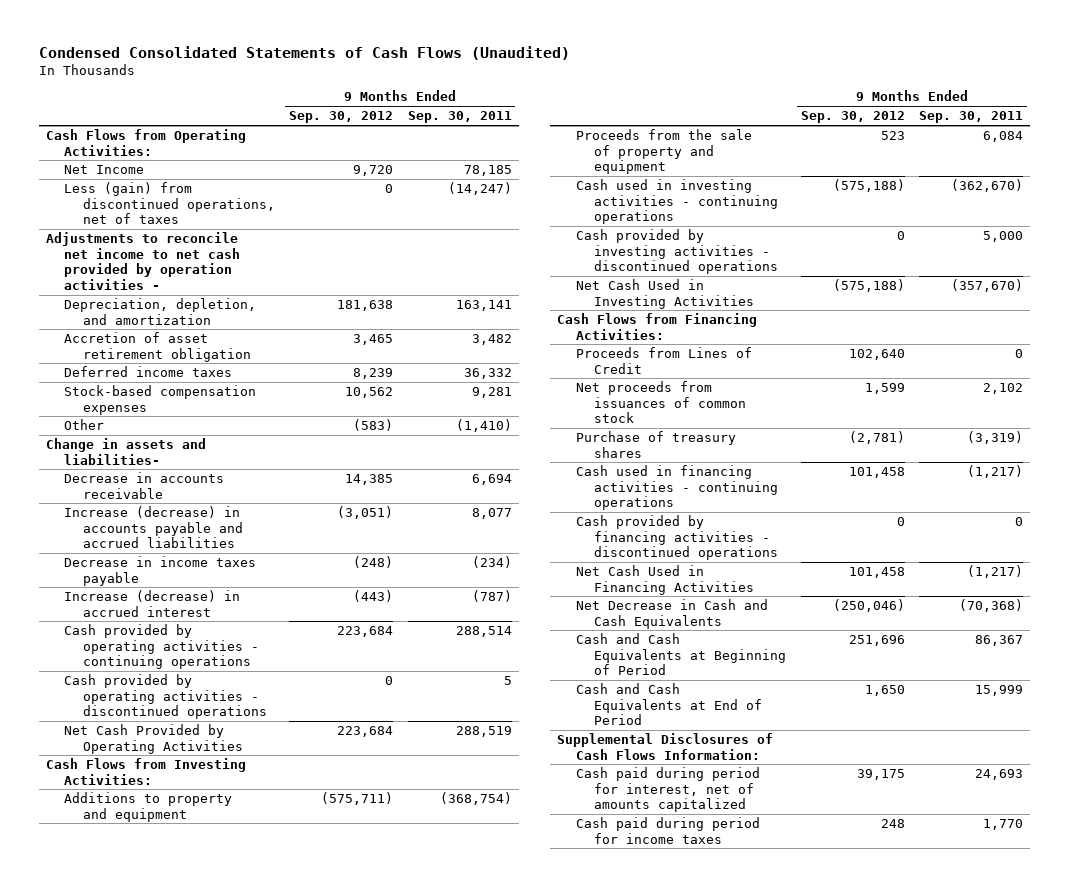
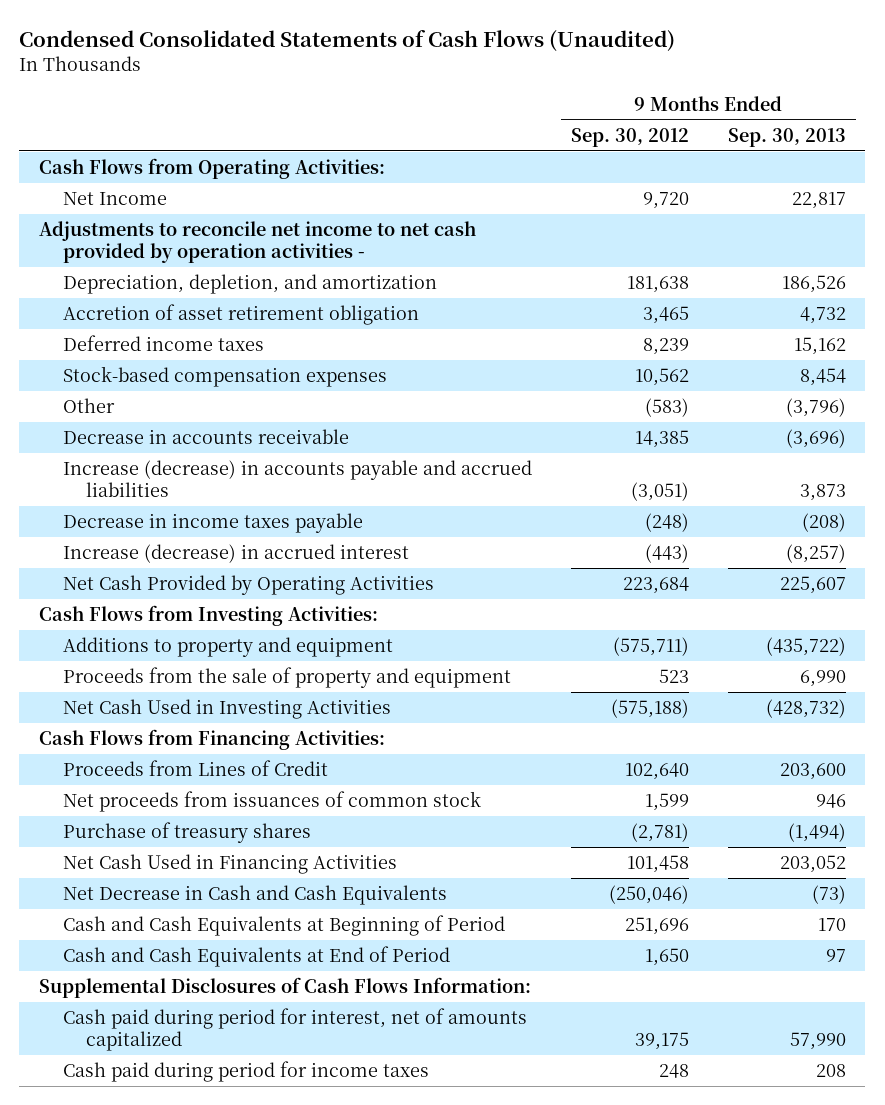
[407,111,512,124] Sep. 30, 2011 -> none
none -> [727,127,846,147] Sep. 30, 2013
[64,181,275,225] Less (gain) from discontinued operations, net of taxes -> none
[45,437,206,465] Change in assets and liabilities- -> none
[64,623,259,670] Cash provided by operating activities - continuing operations -> none
[64,673,267,720] Cash provided by operating activities - discontinued operations -> none
[575,178,779,225] Cash used in investing activities - continuing operations -> none
[575,228,779,275] Cash provided by investing activities - discontinued operations -> none
[575,464,779,511] Cash used in financing activities - continuing operations -> none
[575,514,779,561] Cash provided by financing activities - discontinued operations -> none

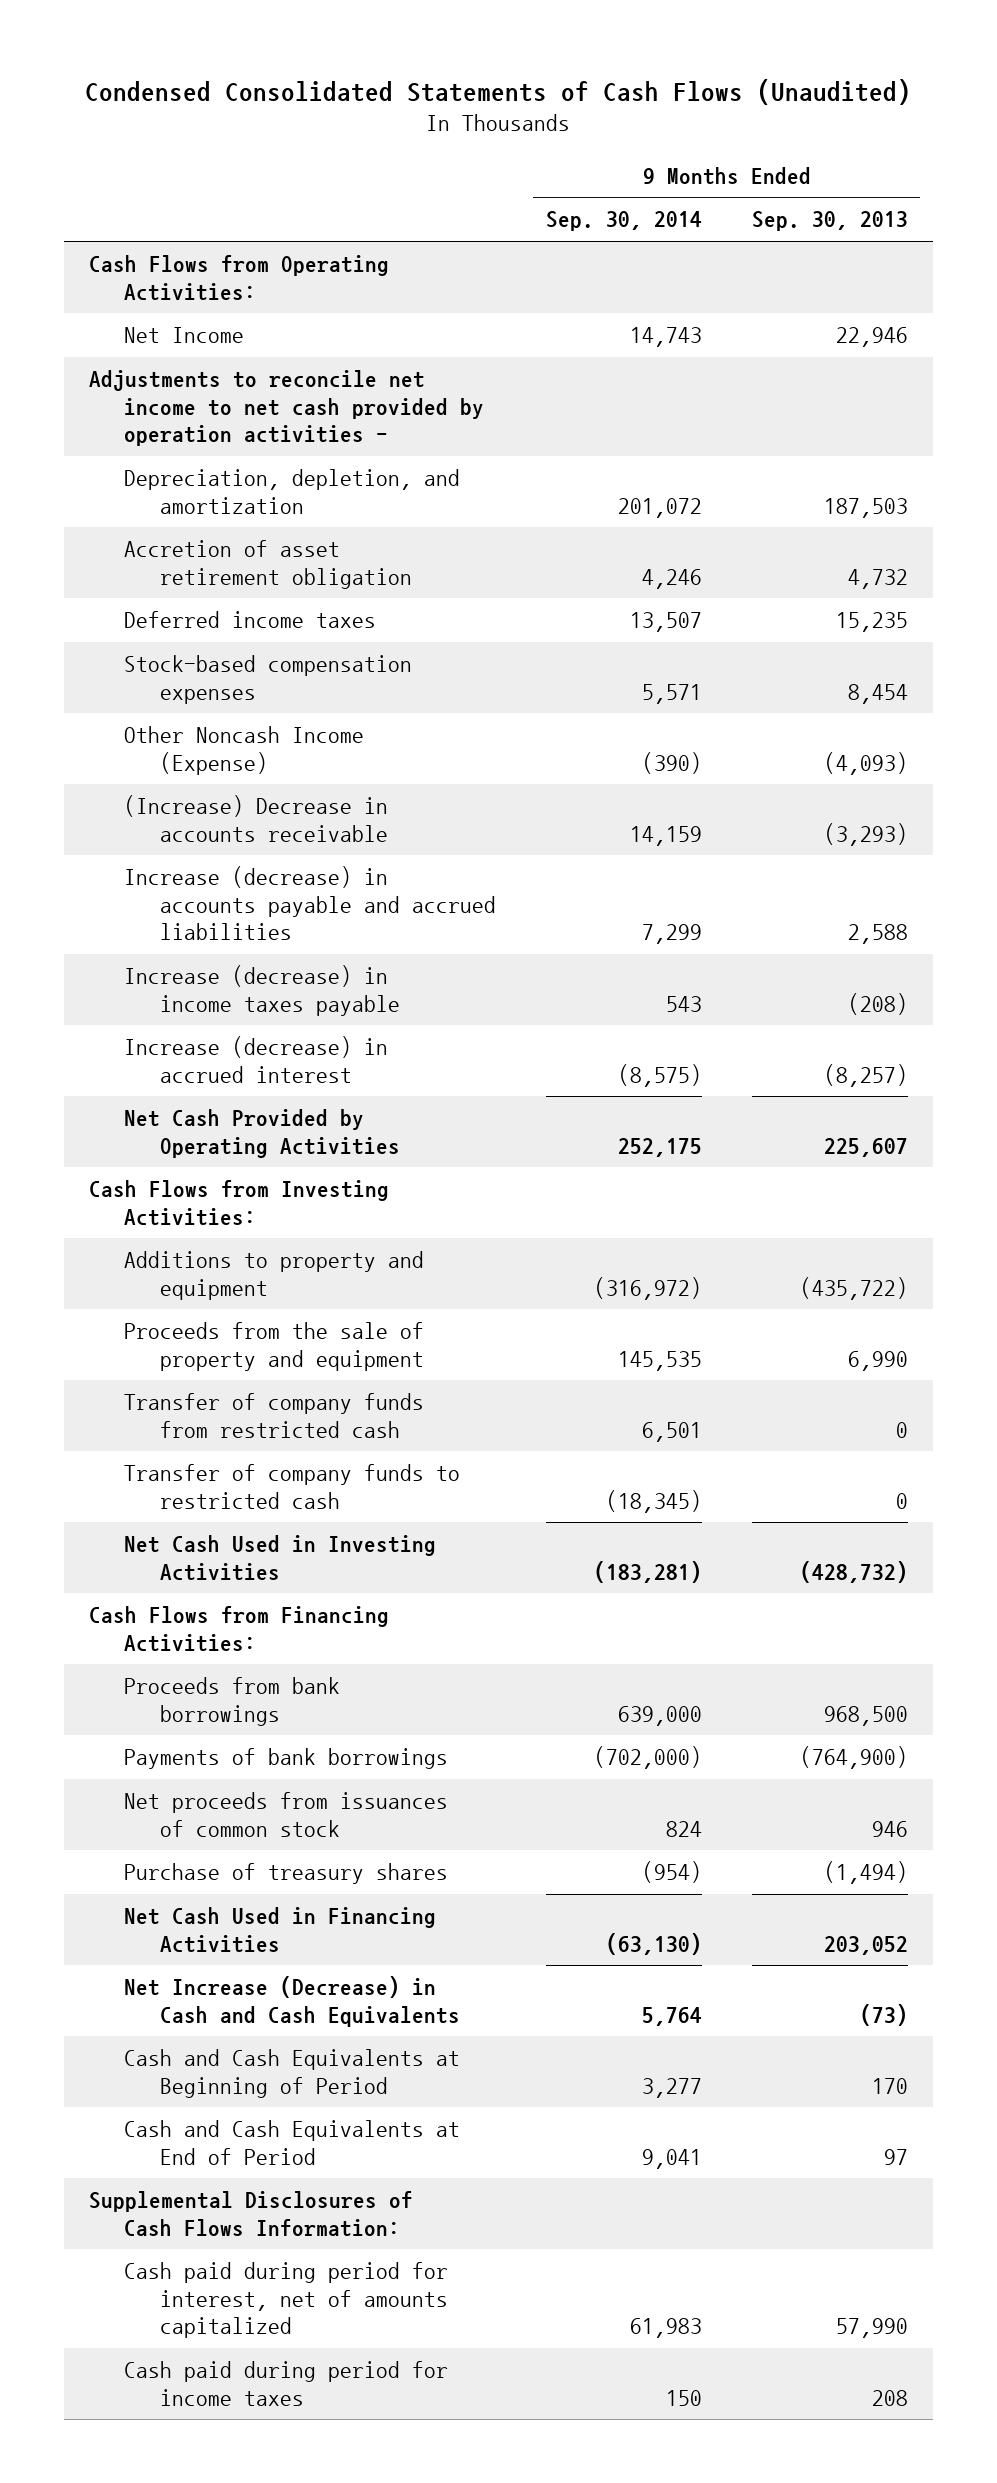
[570,127,689,147] Sep. 30, 2012 -> none
none -> [545,211,702,232] Sep. 30, 2014
[791,191,846,209] 22,817 -> [835,327,908,348] 22,946
[781,274,846,293] 186,526 -> [823,497,908,518] 187,503
[793,336,846,355] 15,162 -> [835,612,908,633] 15,235
[62,397,115,413] Other -> none
none -> [124,726,365,775] Other Noncash Income (Expense)
[62,428,349,444] Decrease in accounts receivable -> [124,795,389,842] (Increase) Decrease in accounts receivable
[785,428,846,448] (3,696) -> [823,822,908,846] (3,293)
[799,483,846,501] 3,873 -> [847,924,908,945] 2,588
[62,512,363,533] Decrease in income taxes payable -> [124,965,400,1016] Increase (decrease) in income taxes payable
none -> [124,1393,425,1438] Transfer of company funds from restricted cash
none -> [124,1464,461,1509] Transfer of company funds to restricted cash
[62,759,328,776] Proceeds from Lines of Credit -> [124,1677,341,1726] Proceeds from bank borrowings
[779,762,846,780] 203,600 -> [823,1705,908,1726] 968,500
none -> [124,1748,449,1770] Payments of bank borrowings
[62,884,447,905] Net Decrease in Cash and Cash Equivalents -> [124,1976,460,2027] Net Increase (Decrease) in Cash and Cash Equivalents

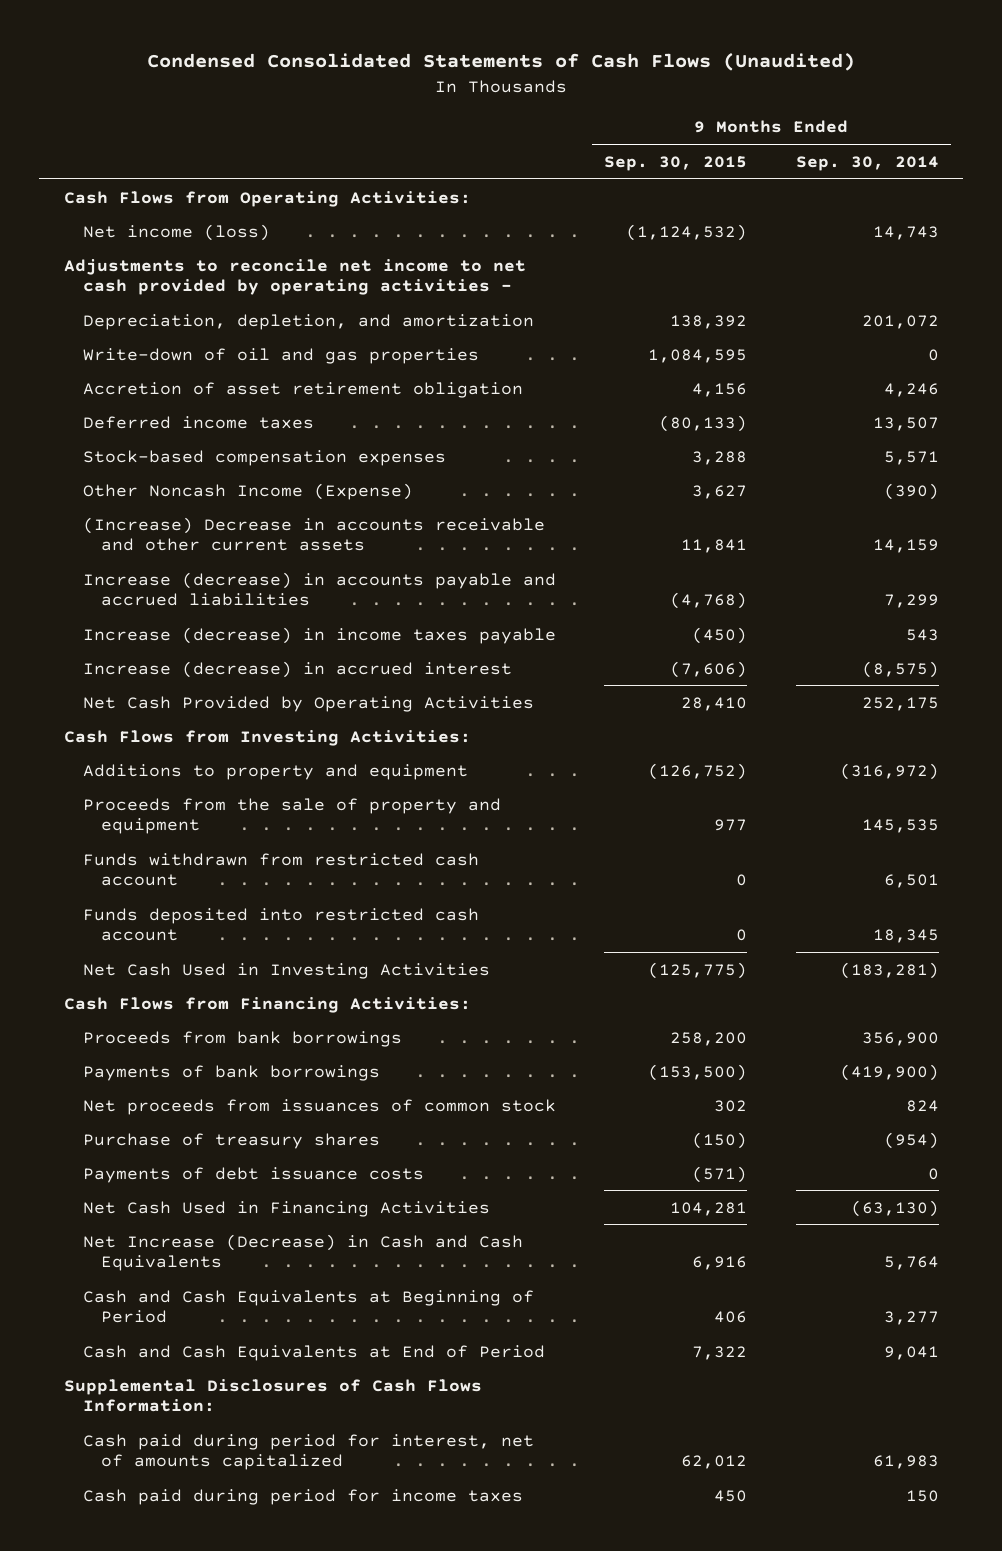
[751,211,908,232] Sep. 30, 2013 -> none
none -> [604,155,748,171] Sep. 30, 2015
[124,327,245,344] Net Income -> [82,223,270,241] Net income (loss)
[89,370,485,447] Adjustments to reconcile net income to net cash provided by operation activities - -> [63,258,526,296] Adjustments to reconcile net income to net cash provided by operating activities -
none -> [82,347,479,364] Write-down of oil and gas properties
[124,795,389,842] (Increase) Decrease in accounts receivable -> [82,516,545,552] (Increase) Decrease in accounts receivable and other current assets
[124,1393,425,1438] Transfer of company funds from restricted cash -> [82,852,479,887] Funds withdrawn from restricted cash account
[124,1464,461,1509] Transfer of company funds to restricted cash -> [82,907,479,942] Funds deposited into restricted cash account
[605,1489,702,1513] (18,345) -> [872,929,939,944] 18,345
[617,1705,702,1726] 639,000 -> [861,1031,939,1046] 356,900
[593,1746,702,1770] (702,000) -> [839,1063,939,1081] (419,900)
none -> [82,1166,424,1183] Payments of debt issuance costs

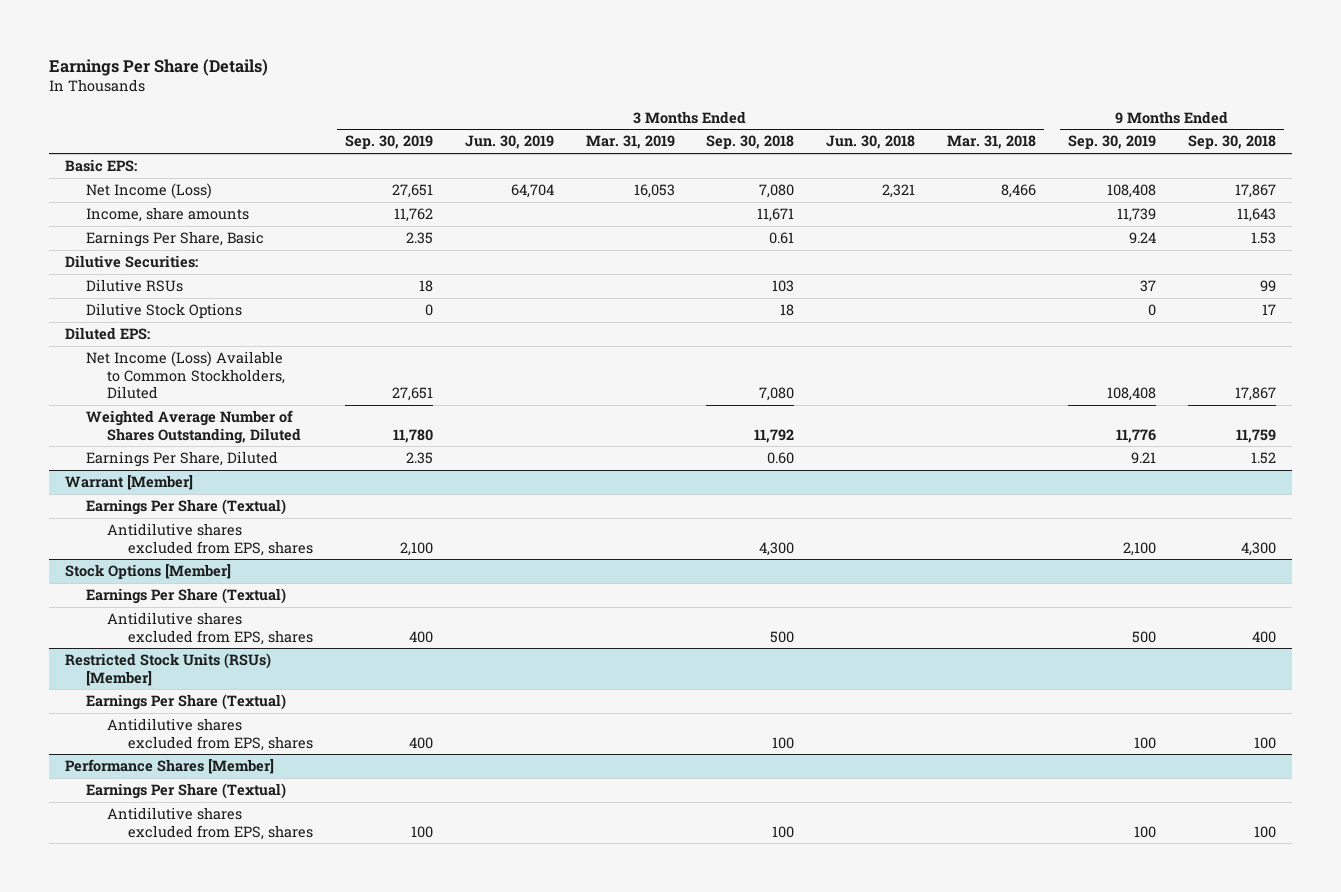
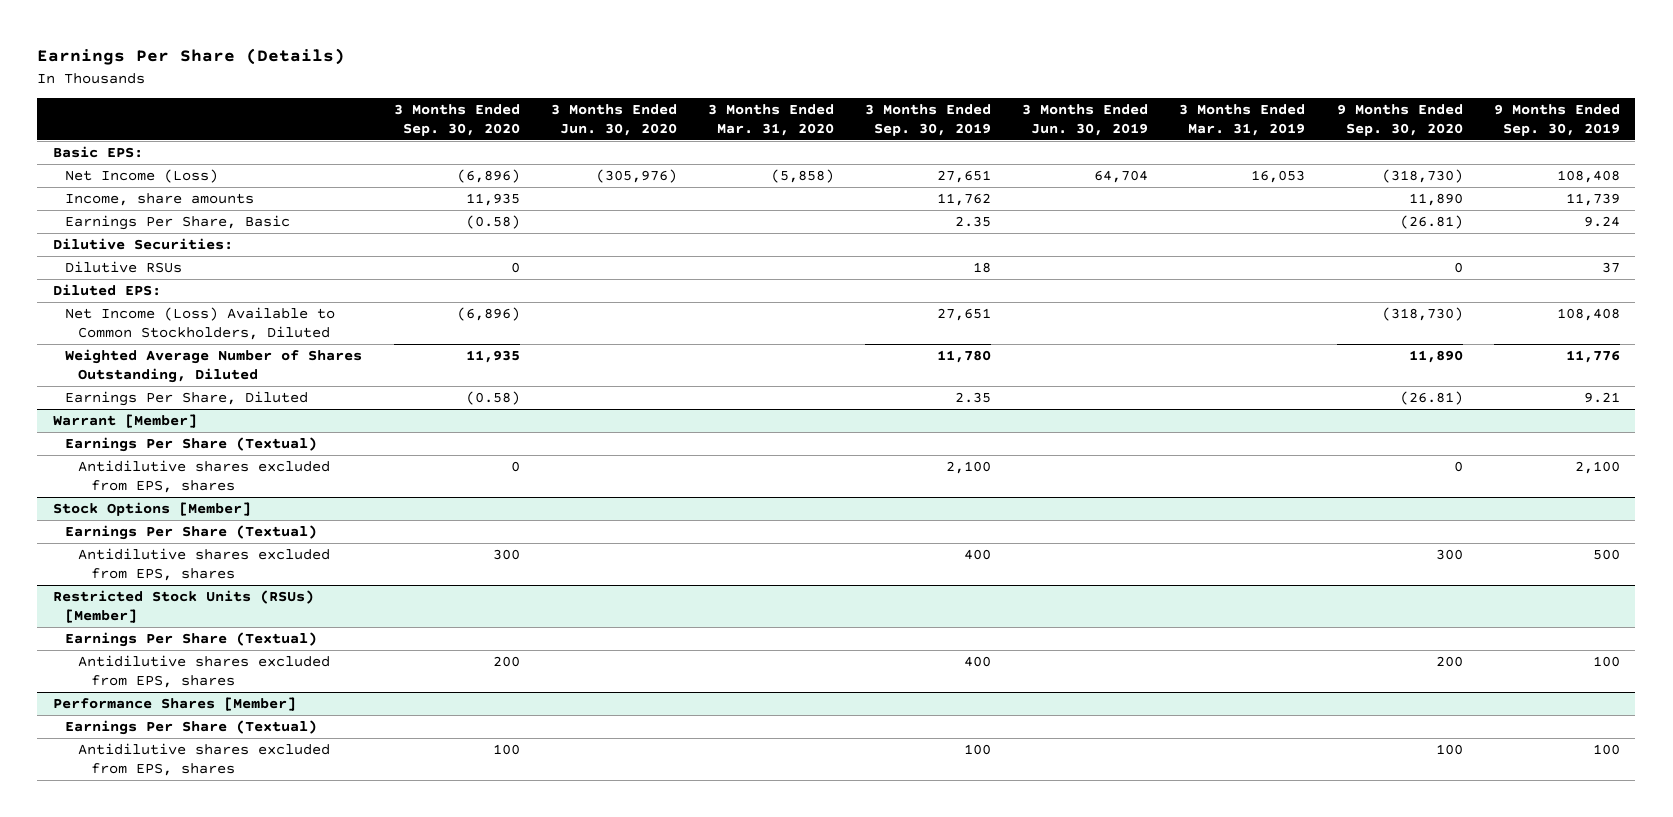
[706,135,795,150] Sep. 30, 2018 -> none
[826,135,916,150] Jun. 30, 2018 -> none
[946,135,1036,150] Mar. 31, 2018 -> none
[1187,135,1276,150] Sep. 30, 2018 -> none
none -> [393,104,520,136] 3 Months Ended Sep. 30, 2020
none -> [550,104,677,136] 3 Months Ended Jun. 30, 2020
none -> [707,104,834,136] 3 Months Ended Mar. 31, 2020
none -> [1336,104,1463,136] 9 Months Ended Sep. 30, 2020
[86,303,243,319] Dilutive Stock Options -> none

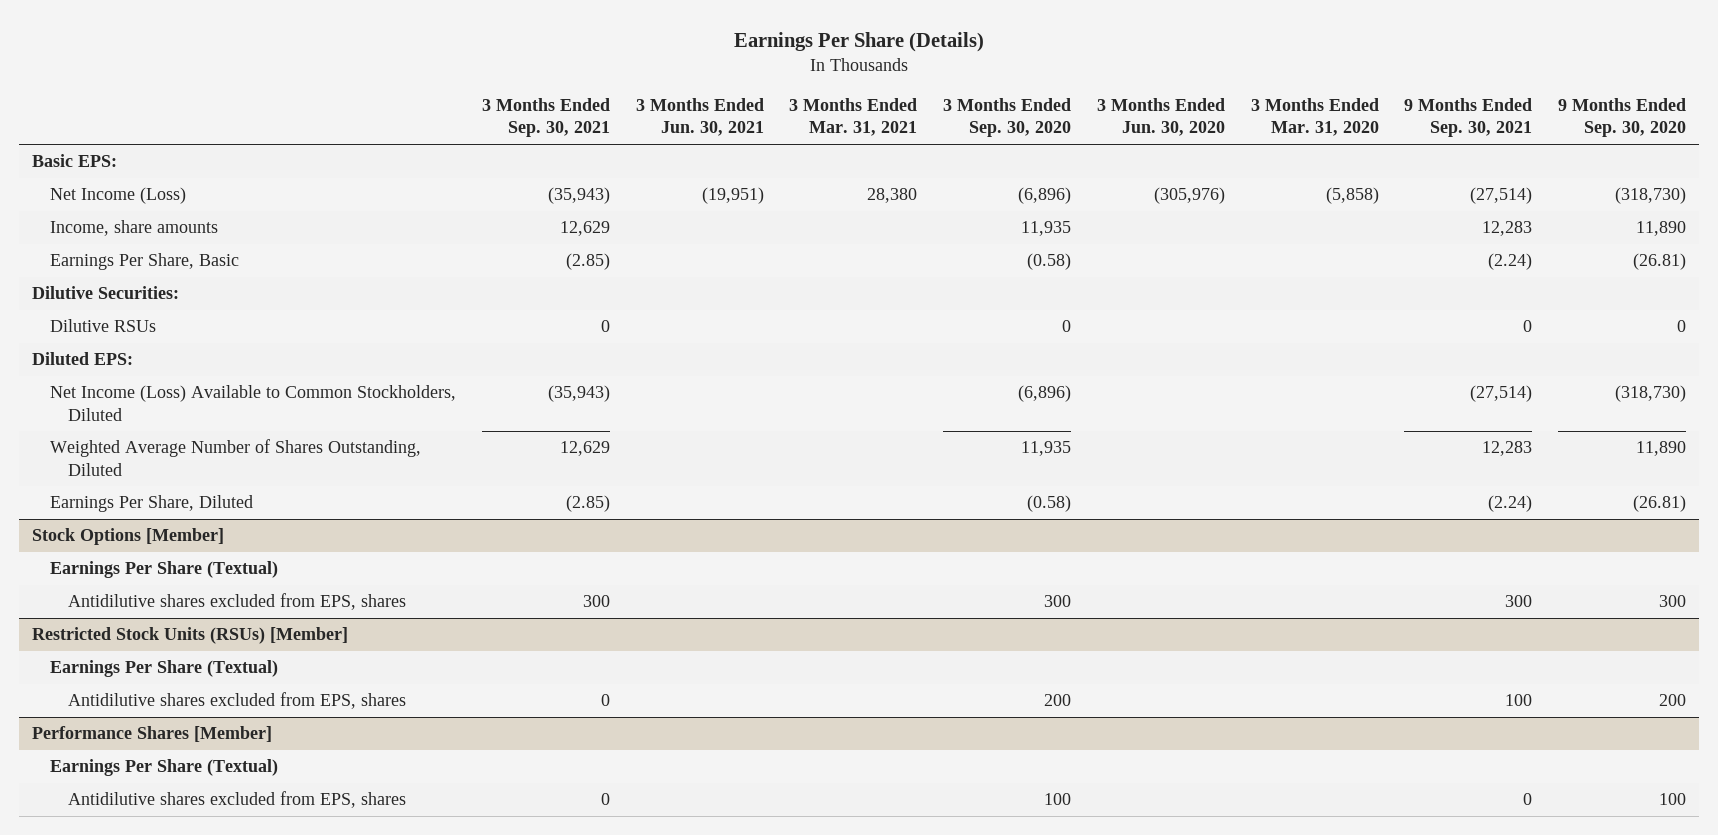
[865,104,992,136] 3 Months Ended Sep. 30, 2019 -> none
[1022,104,1149,136] 3 Months Ended Jun. 30, 2019 -> none
[1179,104,1306,136] 3 Months Ended Mar. 31, 2019 -> none
[1493,104,1620,136] 9 Months Ended Sep. 30, 2019 -> none
none -> [481,98,610,138] 3 Months Ended Sep. 30, 2021
none -> [635,98,764,137] 3 Months Ended Jun. 30, 2021
none -> [789,98,918,137] 3 Months Ended Mar. 31, 2021
none -> [1404,98,1533,138] 9 Months Ended Sep. 30, 2021
[52,414,197,429] Warrant [Member] -> none
[65,437,318,453] Earnings Per Share (Textual) -> none
[77,460,330,493] Antidilutive shares excluded from EPS, shares -> none

